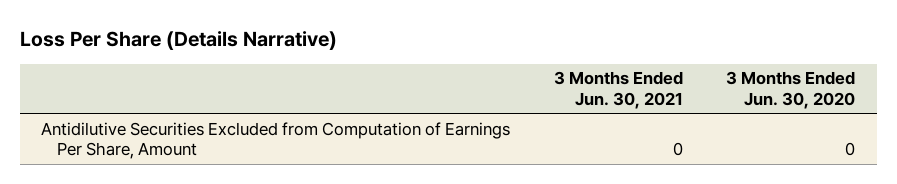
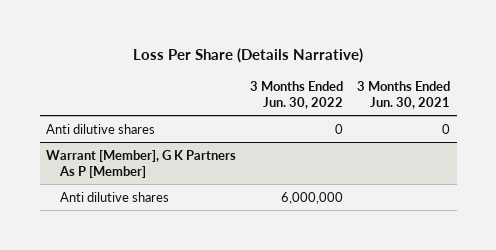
[726,71,856,110] 3 Months Ended Jun. 30, 2020 -> none
none -> [250,80,344,110] 3 Months Ended Jun. 30, 2022
[41,121,511,160] Antidilutive Securities Excluded from Computation of Earnings Per Share, Amount -> [46,123,156,134] Anti dilutive shares
none -> [46,149,237,178] Warrant [Member], G K Partners As P [Member]
none -> [59,191,169,202] Anti dilutive shares

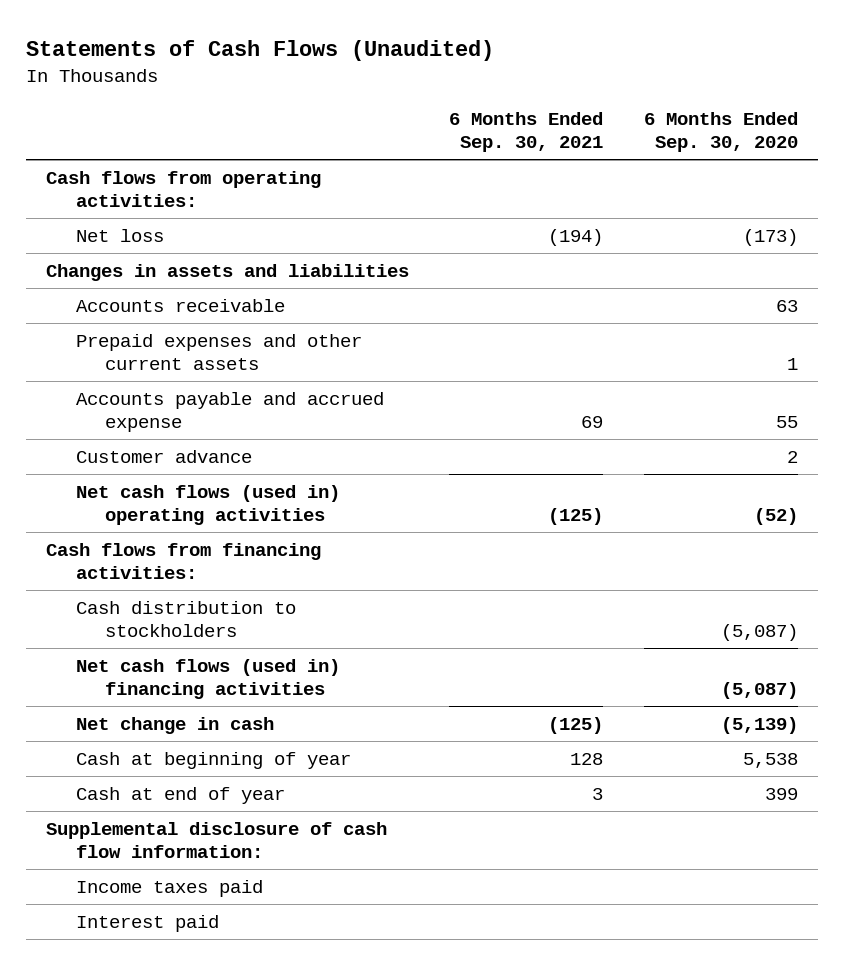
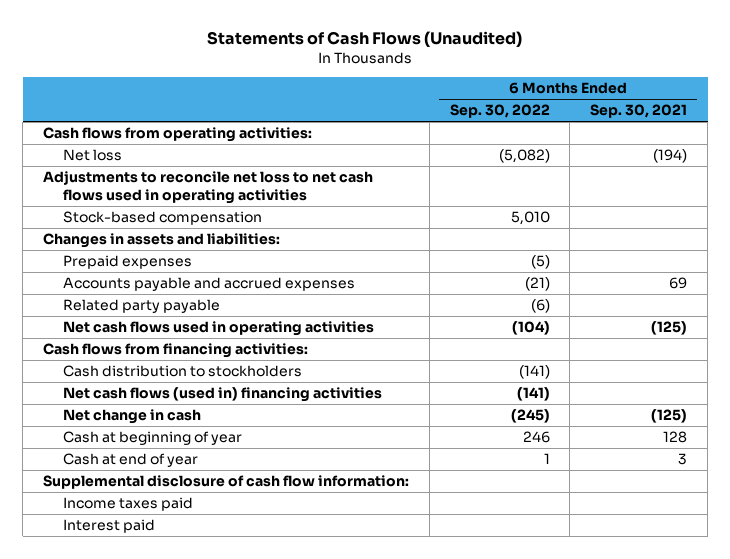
[643,111,798,152] 6 Months Ended Sep. 30, 2020 -> none
none -> [449,104,550,119] Sep. 30, 2022
[75,298,285,312] Accounts receivable -> none
[75,333,362,370] Prepaid expenses and other current assets -> none
[75,449,252,463] Customer advance -> none
none -> [42,171,373,204] Adjustments to reconcile net loss to net cash flows used in operating activities
none -> [63,211,263,226] Stock-based compensation
[46,263,410,281] Changes in assets and liabilities -> [42,233,280,249] Changes in assets and liabilities:
none -> [63,255,193,270] Prepaid expenses
[75,391,384,432] Accounts payable and accrued expense -> [63,277,356,292] Accounts payable and accrued expenses
none -> [63,299,221,314] Related party payable
[75,484,340,525] Net cash flows (used in) operating activities -> [63,321,375,337] Net cash flows used in operating activities

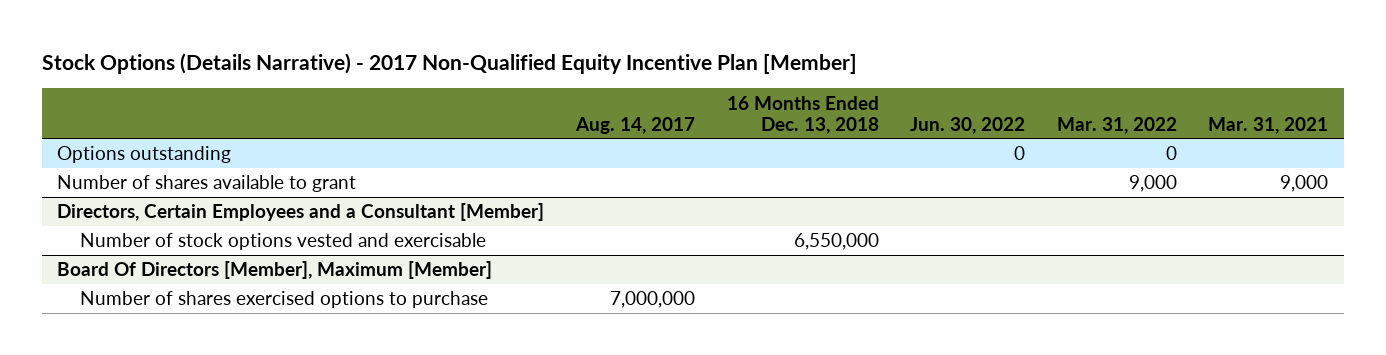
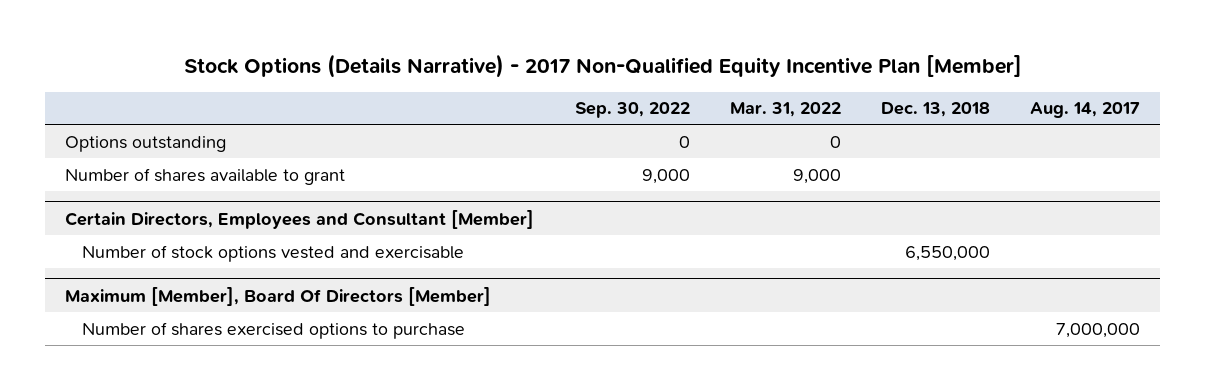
[726,95,879,134] 16 Months Ended Dec. 13, 2018 -> none
[910,116,1026,134] Jun. 30, 2022 -> none
[1208,116,1329,134] Mar. 31, 2021 -> none
none -> [574,102,690,119] Sep. 30, 2022
none -> [881,102,991,118] Dec. 13, 2018
[57,203,545,222] Directors, Certain Employees and a Consultant [Member] -> [65,209,535,229] Certain Directors, Employees and Consultant [Member]
[57,261,493,280] Board Of Directors [Member], Maximum [Member] -> [65,286,492,306] Maximum [Member], Board Of Directors [Member]

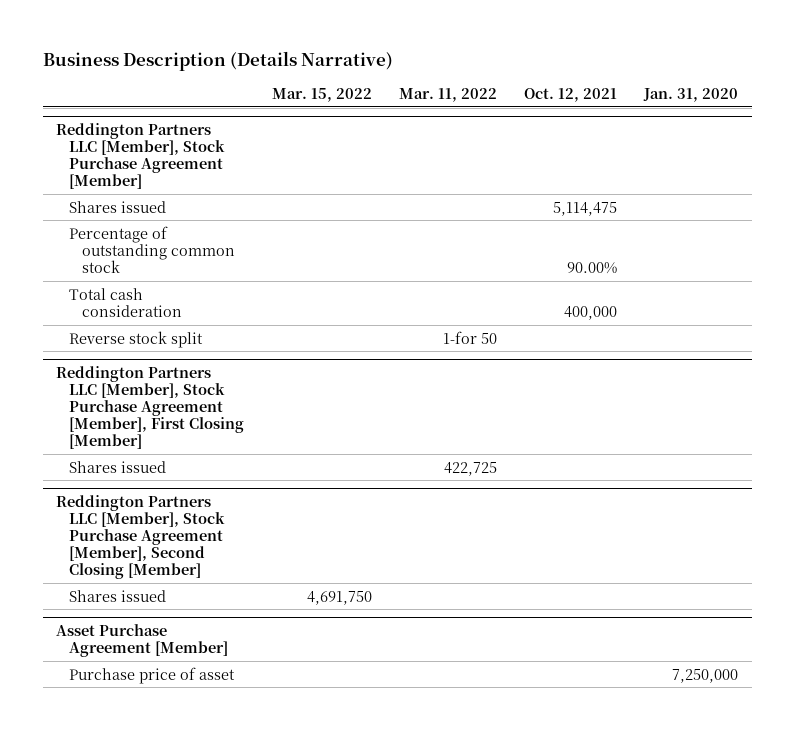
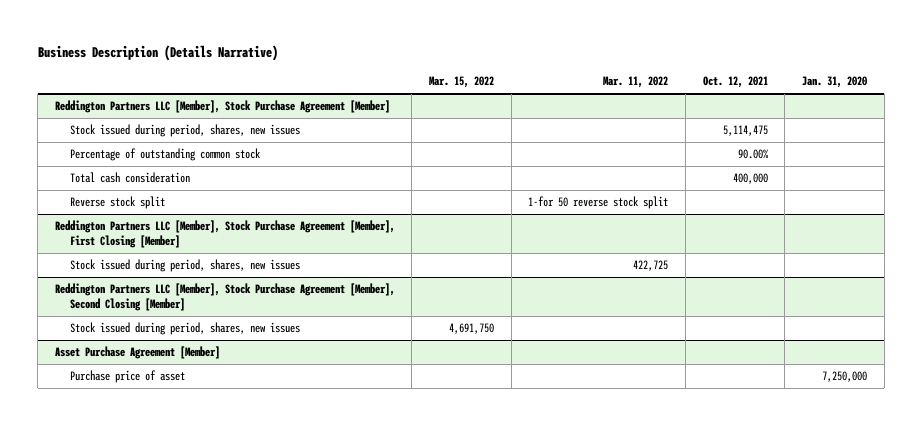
[69,200,167,213] Shares issued -> [69,124,300,138] Stock issued during period, shares, new issues
[442,330,497,344] 1-for 50 -> [528,196,669,210] 1-for 50 reverse stock split
[69,460,167,473] Shares issued -> [69,259,300,273] Stock issued during period, shares, new issues
[69,589,167,602] Shares issued -> [69,322,300,336] Stock issued during period, shares, new issues

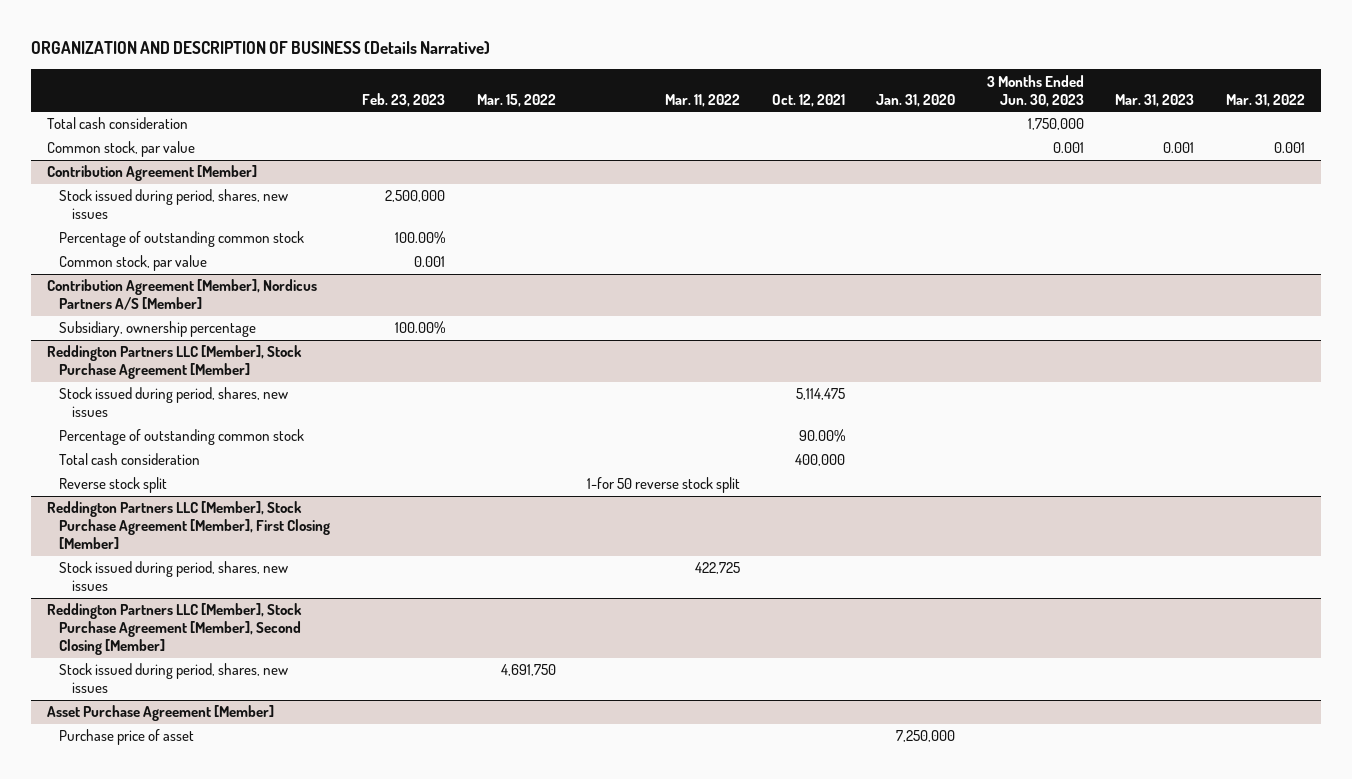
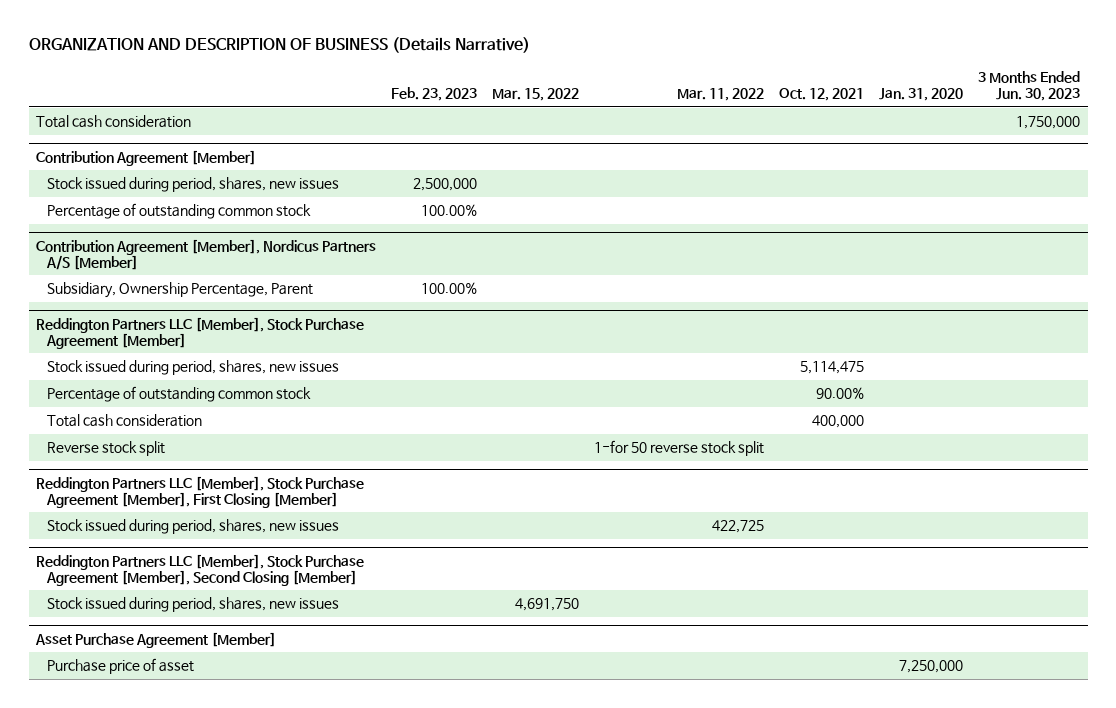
[1115,93,1195,107] Mar. 31, 2023 -> none
[1226,93,1306,107] Mar. 31, 2022 -> none
[47,141,196,158] Common stock, par value -> none
[59,255,208,272] Common stock, par value -> none
[59,321,257,338] Subsidiary, ownership percentage -> [47,282,314,299] Subsidiary, Ownership Percentage, Parent

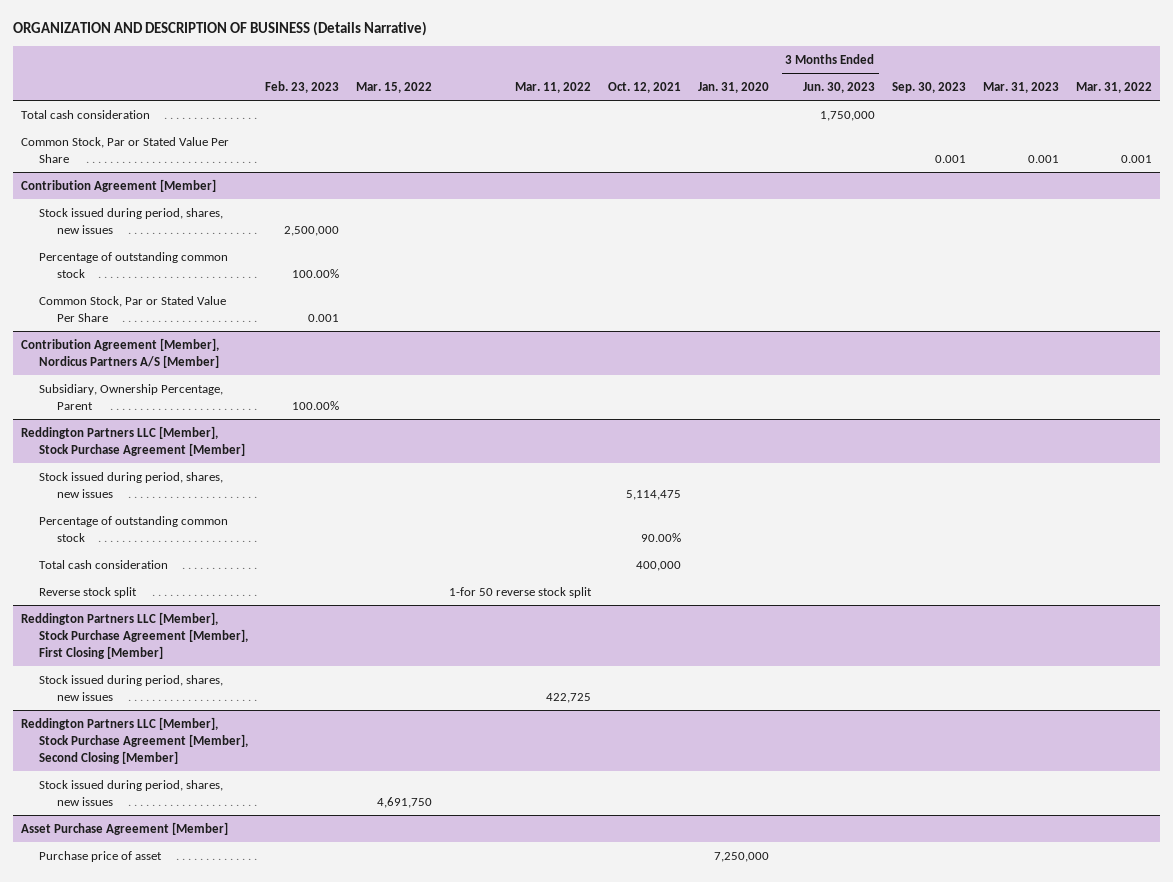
none -> [891,82,966,94] Sep. 30, 2023
none -> [982,82,1059,94] Mar. 31, 2023
none -> [1075,82,1152,94] Mar. 31, 2022
none -> [21,136,230,163] Common Stock, Par or Stated Value Per Share
none -> [39,295,227,322] Common Stock, Par or Stated Value Per Share

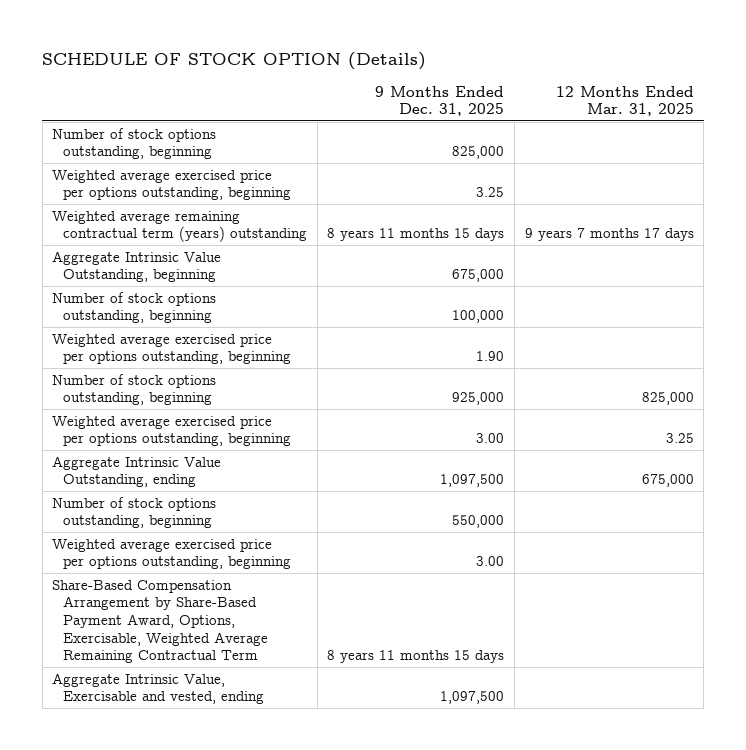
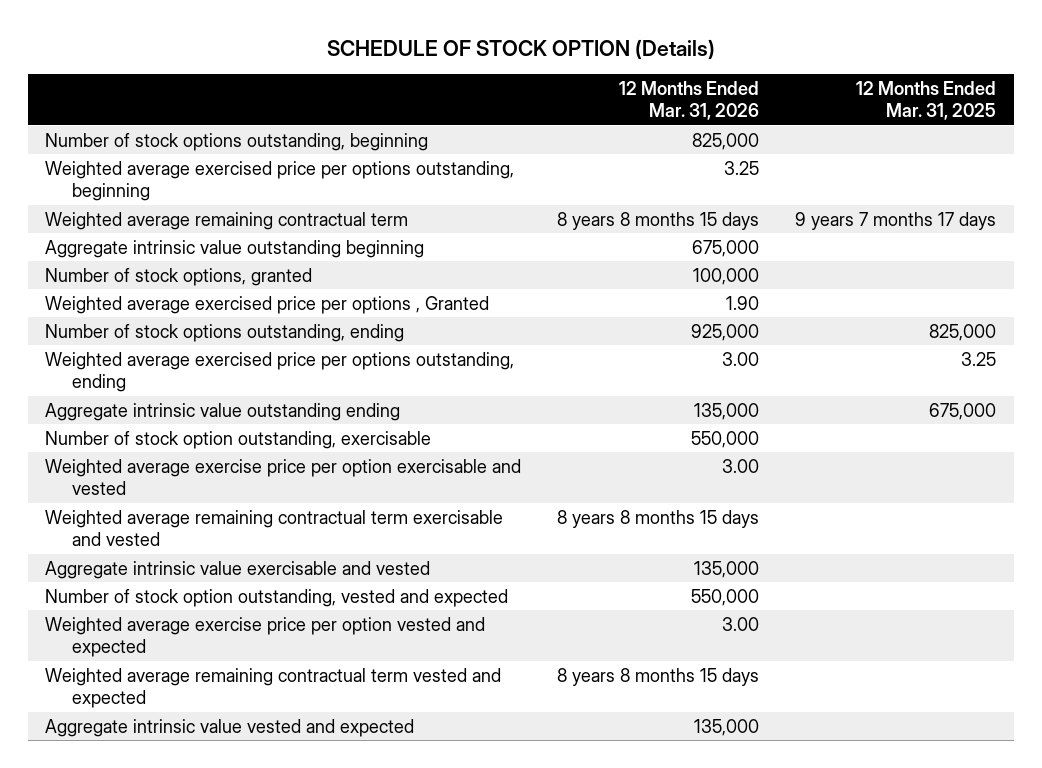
[375,85,505,117] 9 Months Ended Dec. 31, 2025 -> none
none -> [619,81,760,121] 12 Months Ended Mar. 31, 2026
[52,210,307,243] Weighted average remaining contractual term (years) outstanding -> [45,211,409,230] Weighted average remaining contractual term
[52,250,222,283] Aggregate Intrinsic Value Outstanding, beginning -> [45,239,425,258] Aggregate intrinsic value outstanding beginning
[52,291,217,324] Number of stock options outstanding, beginning -> [45,267,313,286] Number of stock options, granted
[52,333,291,365] Weighted average exercised price per options outstanding, beginning -> [45,295,490,314] Weighted average exercised price per options , Granted
[52,373,217,406] Number of stock options outstanding, beginning -> [45,323,405,342] Number of stock options outstanding, ending
[52,415,291,447] Weighted average exercised price per options outstanding, beginning -> [45,351,515,392] Weighted average exercised price per options outstanding, ending
[52,455,222,488] Aggregate Intrinsic Value Outstanding, ending -> [45,402,401,421] Aggregate intrinsic value outstanding ending
[52,496,217,529] Number of stock options outstanding, beginning -> [45,430,432,449] Number of stock option outstanding, exercisable
[52,538,291,570] Weighted average exercised price per options outstanding, beginning -> [45,458,522,495] Weighted average exercise price per option exercisable and vested
[52,579,268,664] Share-Based Compensation Arrangement by Share-Based Payment Award, Options, Exercisable, Weighted Average Remaining Contractual Term -> [45,509,504,546] Weighted average remaining contractual term exercisable and vested
[52,672,264,705] Aggregate Intrinsic Value, Exercisable and vested, ending -> [45,560,431,579] Aggregate intrinsic value exercisable and vested
none -> [45,588,509,607] Number of stock option outstanding, vested and expected
none -> [45,616,486,657] Weighted average exercise price per option vested and expected
none -> [45,667,502,708] Weighted average remaining contractual term vested and expected
none -> [45,718,415,737] Aggregate intrinsic value vested and expected

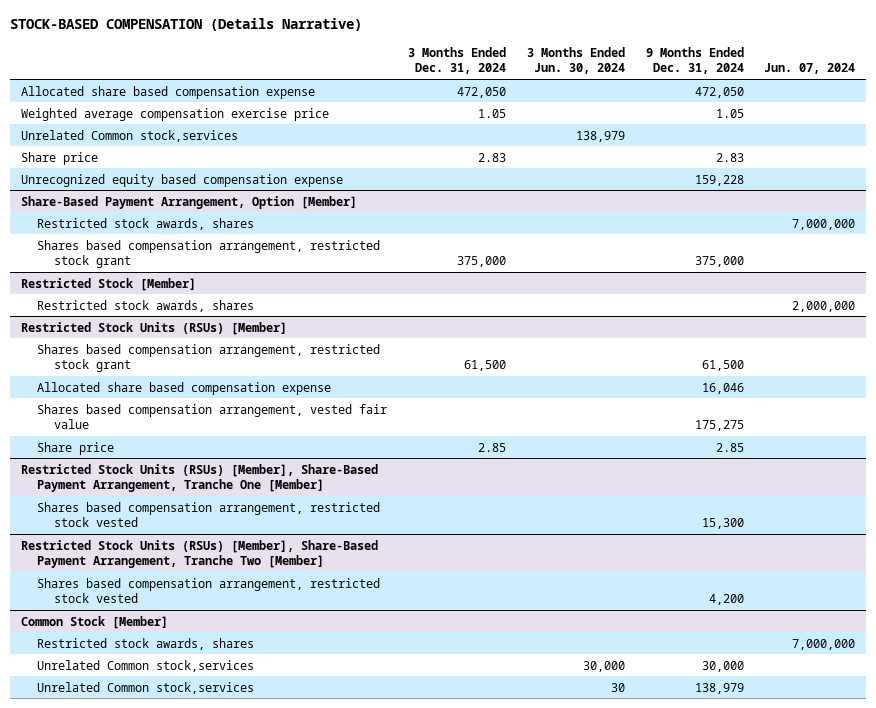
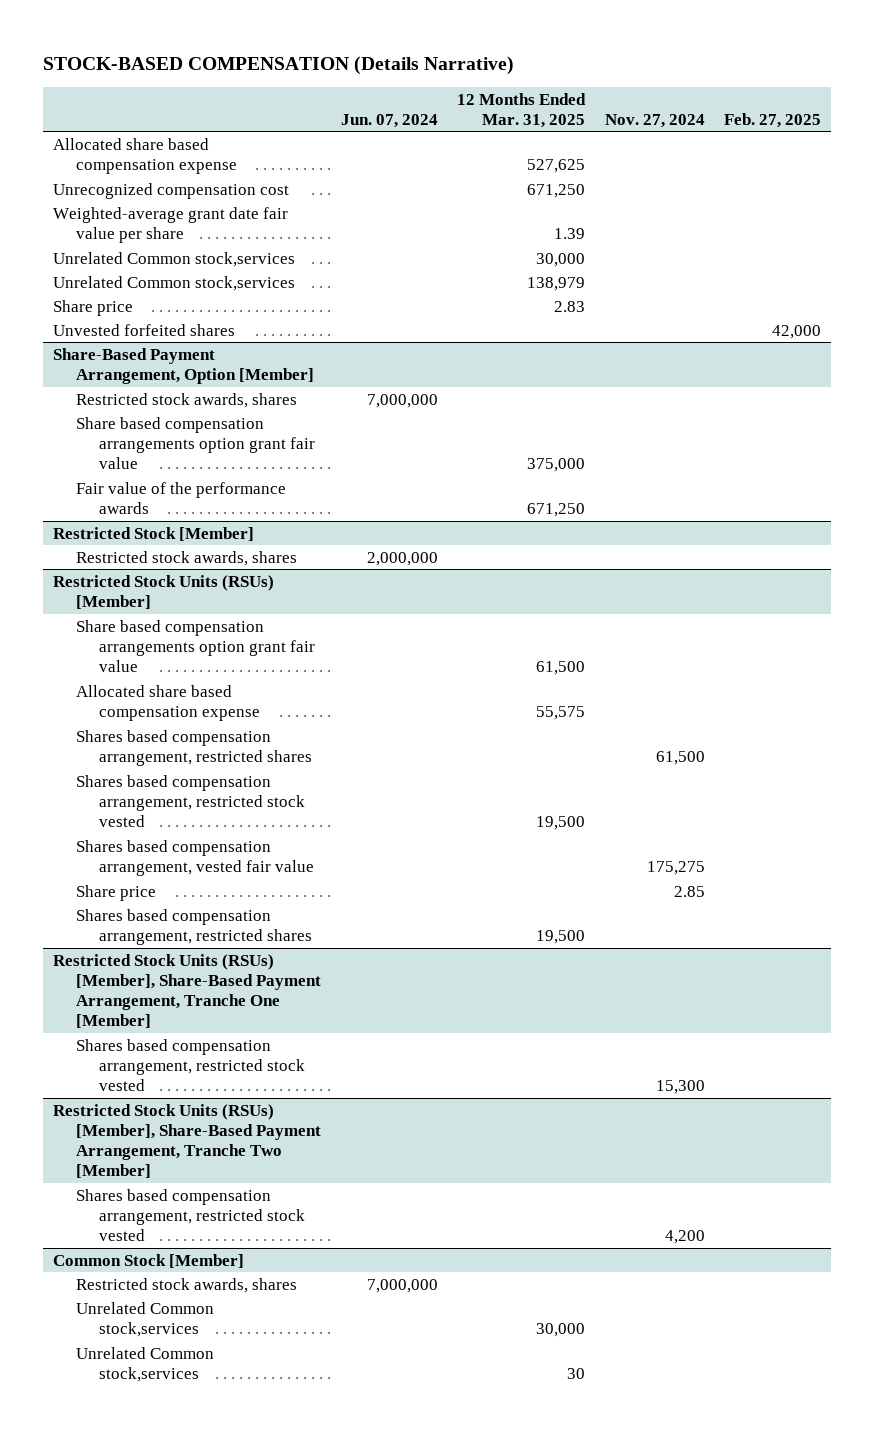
[407,47,506,75] 3 Months Ended Dec. 31, 2024 -> none
[526,47,625,75] 3 Months Ended Jun. 30, 2024 -> none
[645,47,744,75] 9 Months Ended Dec. 31, 2024 -> none
none -> [457,92,587,128] 12 Months Ended Mar. 31, 2025
none -> [604,113,705,128] Nov. 27, 2024
none -> [724,112,822,128] Feb. 27, 2025
[20,107,329,121] Weighted average compensation exercise price -> none
none -> [53,182,290,199] Unrecognized compensation cost
none -> [53,206,289,243] Weighted-average grant date fair value per share
none -> [53,275,296,291] Unrelated Common stock,services
[20,173,343,187] Unrecognized equity based compensation expense -> none
none -> [53,323,236,336] Unvested forfeited shares
[37,239,381,268] Shares based compensation arrangement, restricted stock grant -> [76,416,316,470] Share based compensation arrangements option grant fair value
none -> [76,481,287,514] Fair value of the performance awards
[37,343,381,372] Shares based compensation arrangement, restricted stock grant -> [76,619,316,673] Share based compensation arrangements option grant fair value
none -> [76,729,313,766] Shares based compensation arrangement, restricted shares
none -> [76,774,306,828] Shares based compensation arrangement, restricted stock vested
none -> [76,908,313,945] Shares based compensation arrangement, restricted shares

